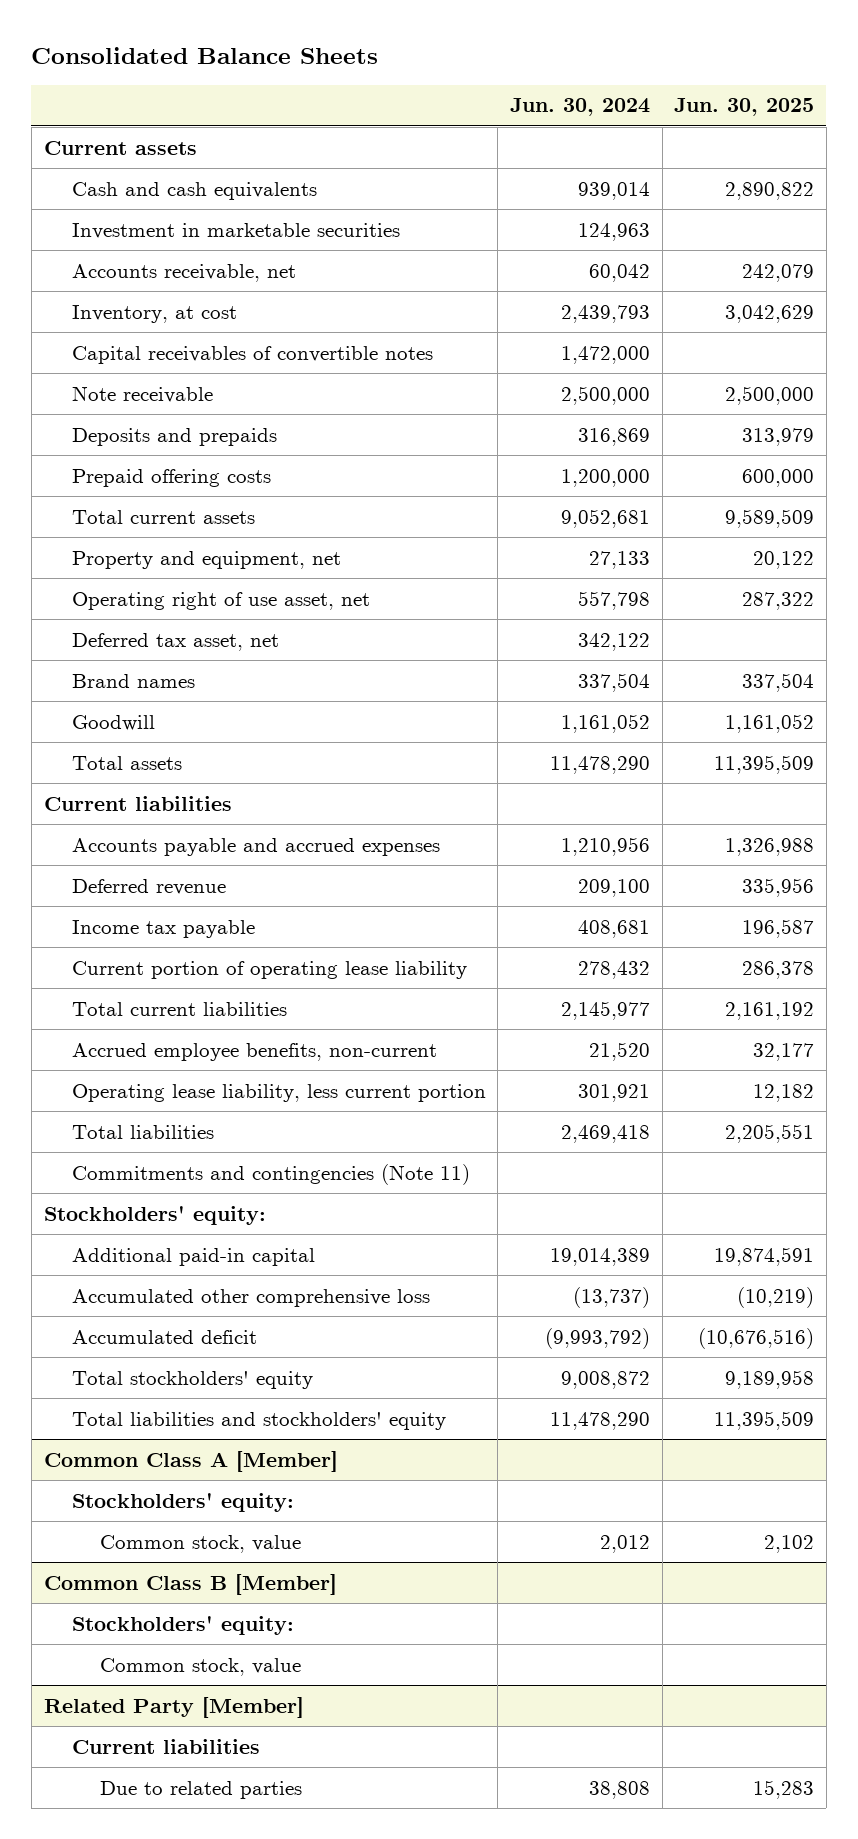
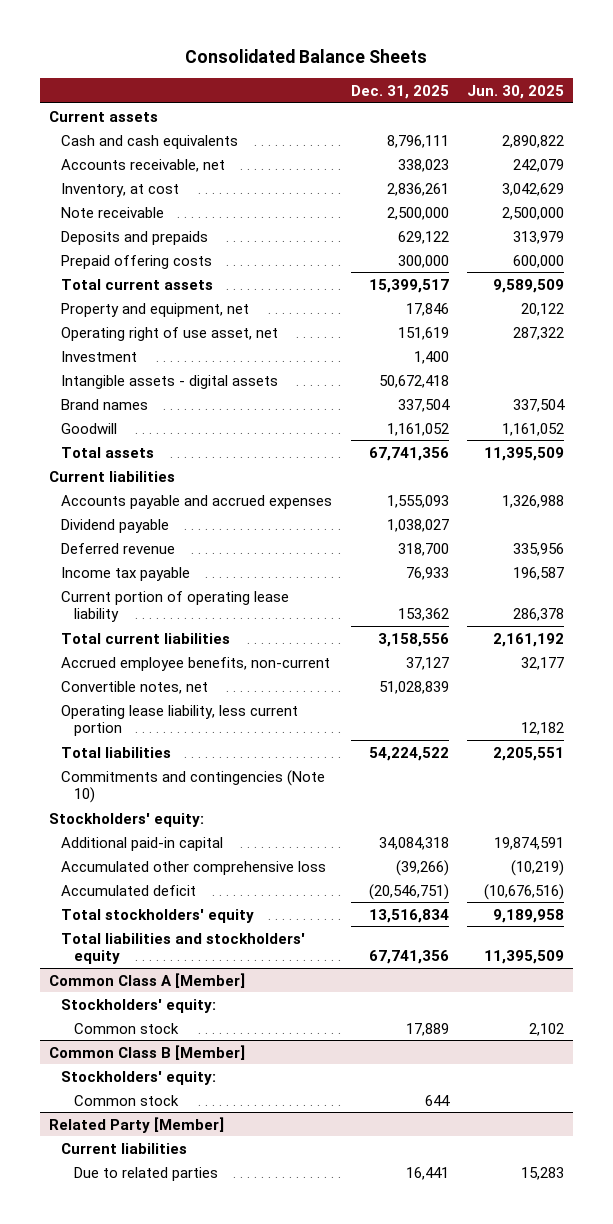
[510,98,651,117] Jun. 30, 2024 -> none
none -> [350,84,449,99] Dec. 31, 2025
[71,222,400,239] Investment in marketable securities -> none
[71,345,433,364] Capital receivables of convertible notes -> none
[71,632,279,651] Deferred tax asset, net -> none
none -> [61,350,138,362] Investment
none -> [61,374,279,389] Intangible assets - digital assets
none -> [61,518,170,533] Dividend payable
none -> [61,680,209,694] Convertible notes, net
[71,1163,470,1185] Commitments and contingencies (Note 11) -> [61,769,326,804] Commitments and contingencies (Note 10)
[100,1534,302,1553] Common stock, value -> [73,1022,179,1034] Common stock
[100,1657,302,1676] Common stock, value -> [73,1094,179,1106] Common stock

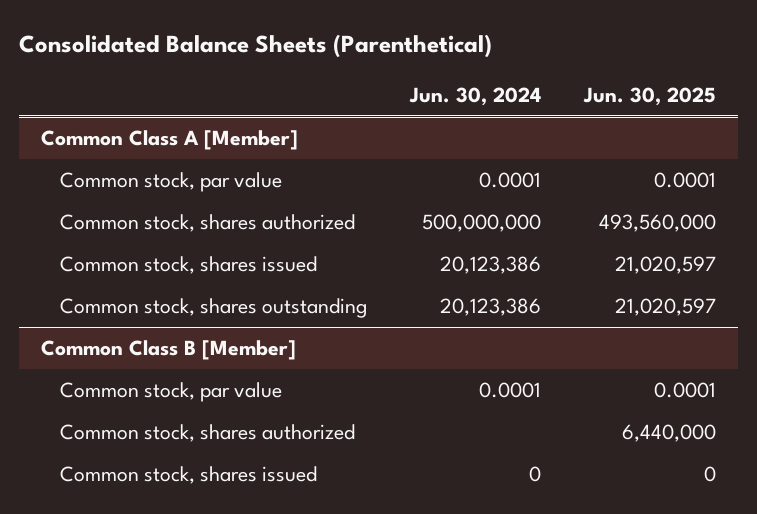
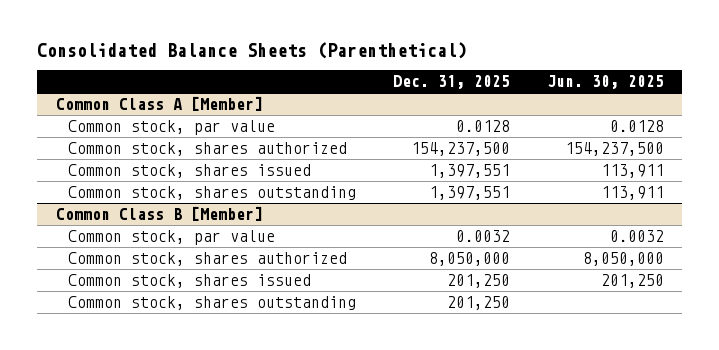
[409,86,542,106] Jun. 30, 2024 -> none
none -> [392,75,510,90] Dec. 31, 2025
[654,172,717,189] 0.0001 -> [609,120,664,133] 0.0128
[599,214,717,233] 493,560,000 -> [564,142,664,157] 154,237,500
[615,256,717,275] 21,020,597 -> [600,164,664,179] 113,911
[615,298,717,317] 21,020,597 -> [600,186,664,201] 113,911
[654,382,717,399] 0.0001 -> [609,230,664,243] 0.0032
[622,424,717,443] 6,440,000 -> [582,252,664,267] 8,050,000
[704,466,717,483] 0 -> [600,274,664,289] 201,250
none -> [68,296,357,311] Common stock, shares outstanding

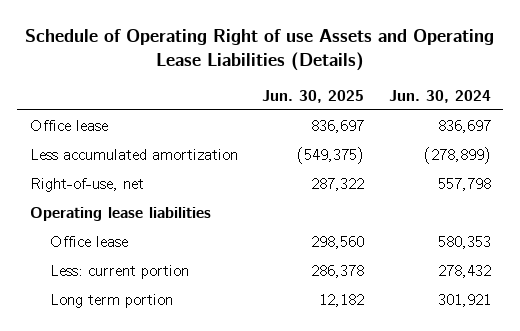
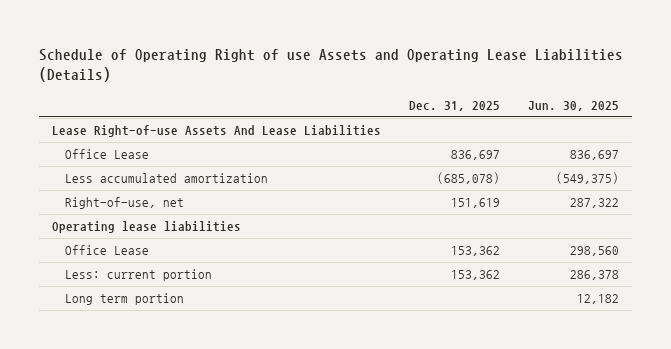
[388,89,491,103] Jun. 30, 2024 -> none
none -> [409,100,501,111] Dec. 31, 2025
none -> [52,125,382,138] Lease Right-of-use Assets And Lease Liabilities
[29,119,108,131] Office lease -> [65,149,150,160] Office Lease
[50,235,129,247] Office lease -> [65,245,150,256] Office Lease

